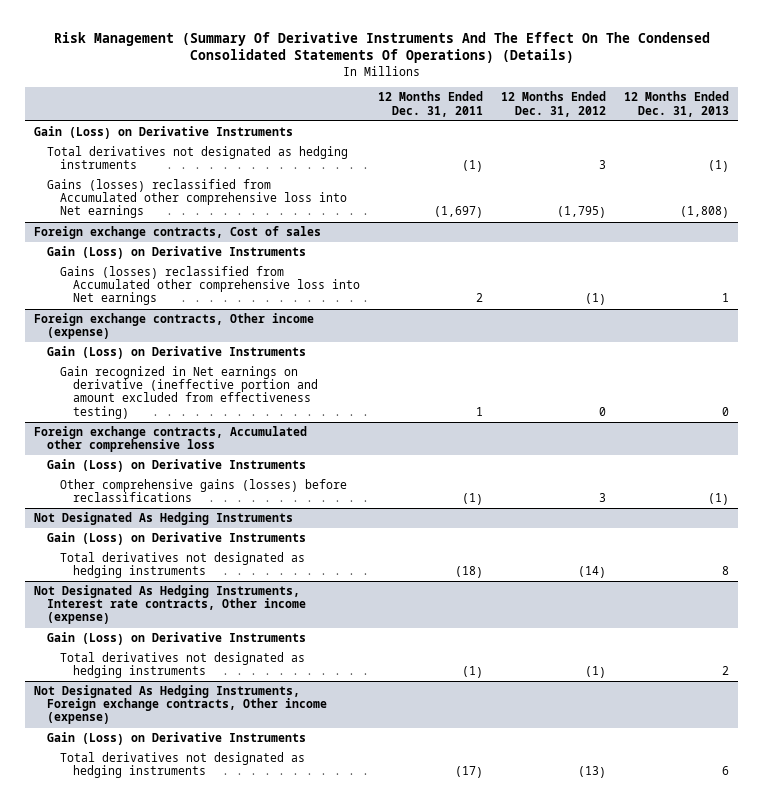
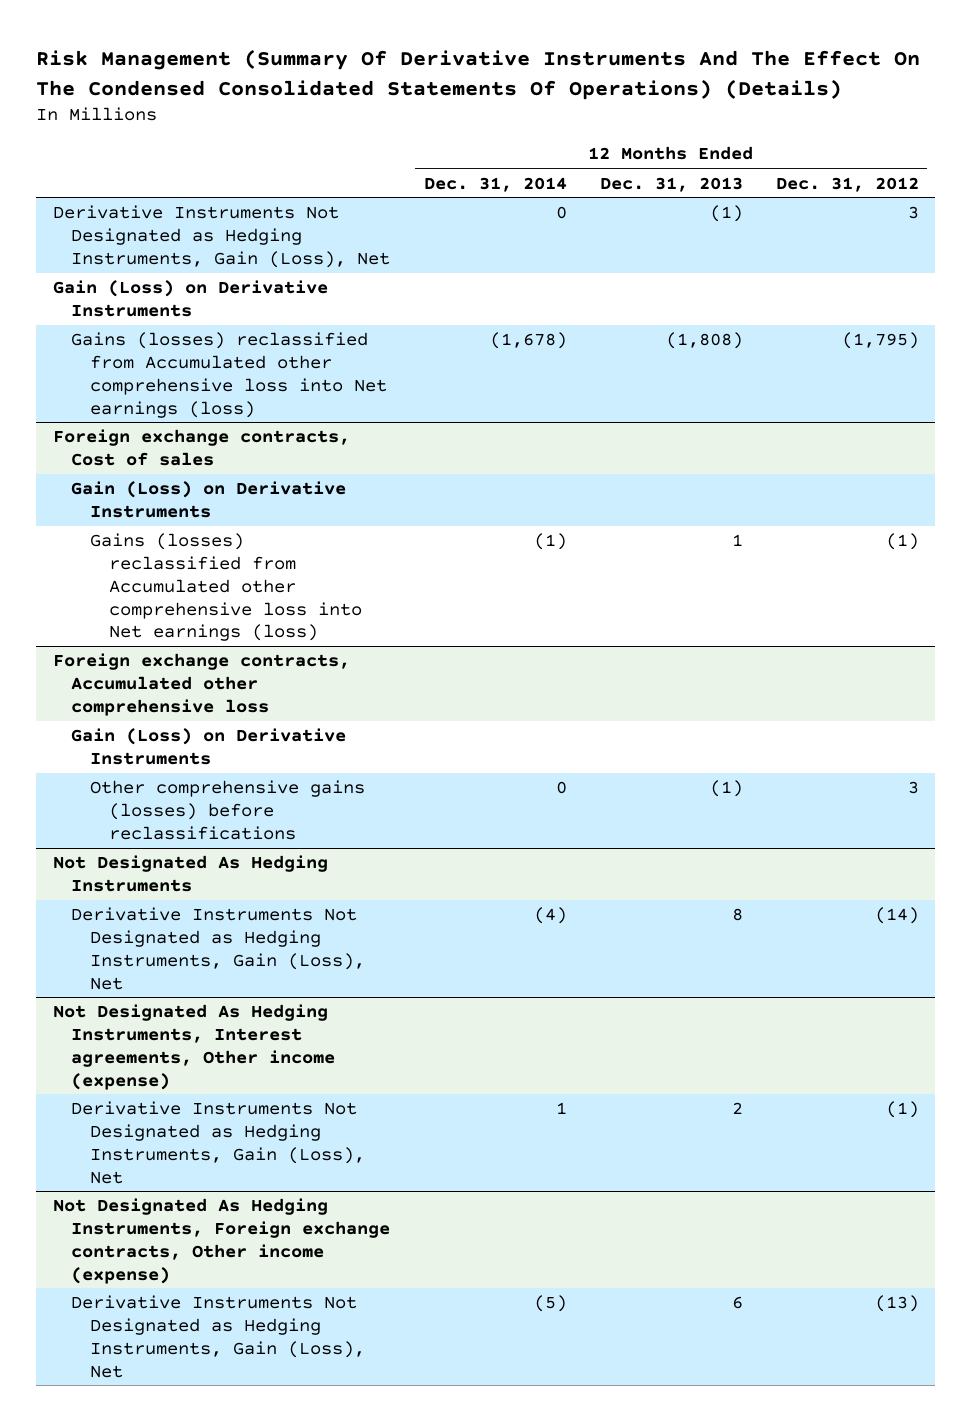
[377,91,483,117] 12 Months Ended Dec. 31, 2011 -> none
none -> [423,176,567,192] Dec. 31, 2014
none -> [52,205,391,268] Derivative Instruments Not Designated as Hedging Instruments, Gain (Loss), Net
[46,146,348,170] Total derivatives not designated as hedging instruments -> none
[46,179,347,219] Gains (losses) reclassified from Accumulated other comprehensive loss into Net earnings -> [71,332,388,418] Gains (losses) reclassified from Accumulated other comprehensive loss into Net earnings (loss)
[34,313,315,340] Foreign exchange contracts, Other income (expense) -> none
[46,346,306,360] Gain (Loss) on Derivative Instruments -> none
[59,366,318,419] Gain recognized in Net earnings on derivative (ineffective portion and amount excluded from effectiveness testing) -> none
[59,266,360,306] Gains (losses) reclassified from Accumulated other comprehensive loss into Net earnings -> [90,533,363,642] Gains (losses) reclassified from Accumulated other comprehensive loss into Net earnings (loss)
[46,532,306,546] Gain (Loss) on Derivative Instruments -> none
[46,632,306,646] Gain (Loss) on Derivative Instruments -> none
[59,552,305,579] Total derivatives not designated as hedging instruments -> [71,907,366,990] Derivative Instruments Not Designated as Hedging Instruments, Gain (Loss), Net
[34,585,306,625] Not Designated As Hedging Instruments, Interest rate contracts, Other income (expense) -> [52,1004,336,1090] Not Designated As Hedging Instruments, Interest agreements, Other income (expense)
[59,652,305,679] Total derivatives not designated as hedging instruments -> [71,1101,366,1184] Derivative Instruments Not Designated as Hedging Instruments, Gain (Loss), Net
[46,732,306,746] Gain (Loss) on Derivative Instruments -> none
[59,752,305,779] Total derivatives not designated as hedging instruments -> [71,1295,366,1378] Derivative Instruments Not Designated as Hedging Instruments, Gain (Loss), Net

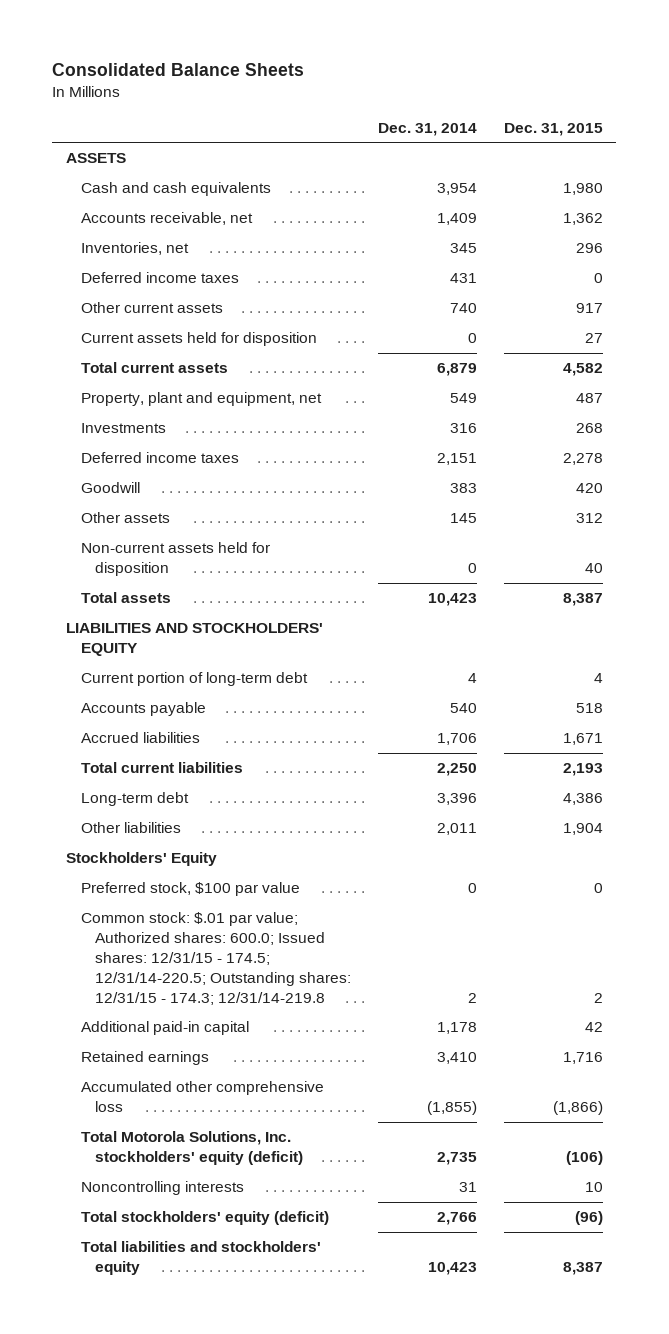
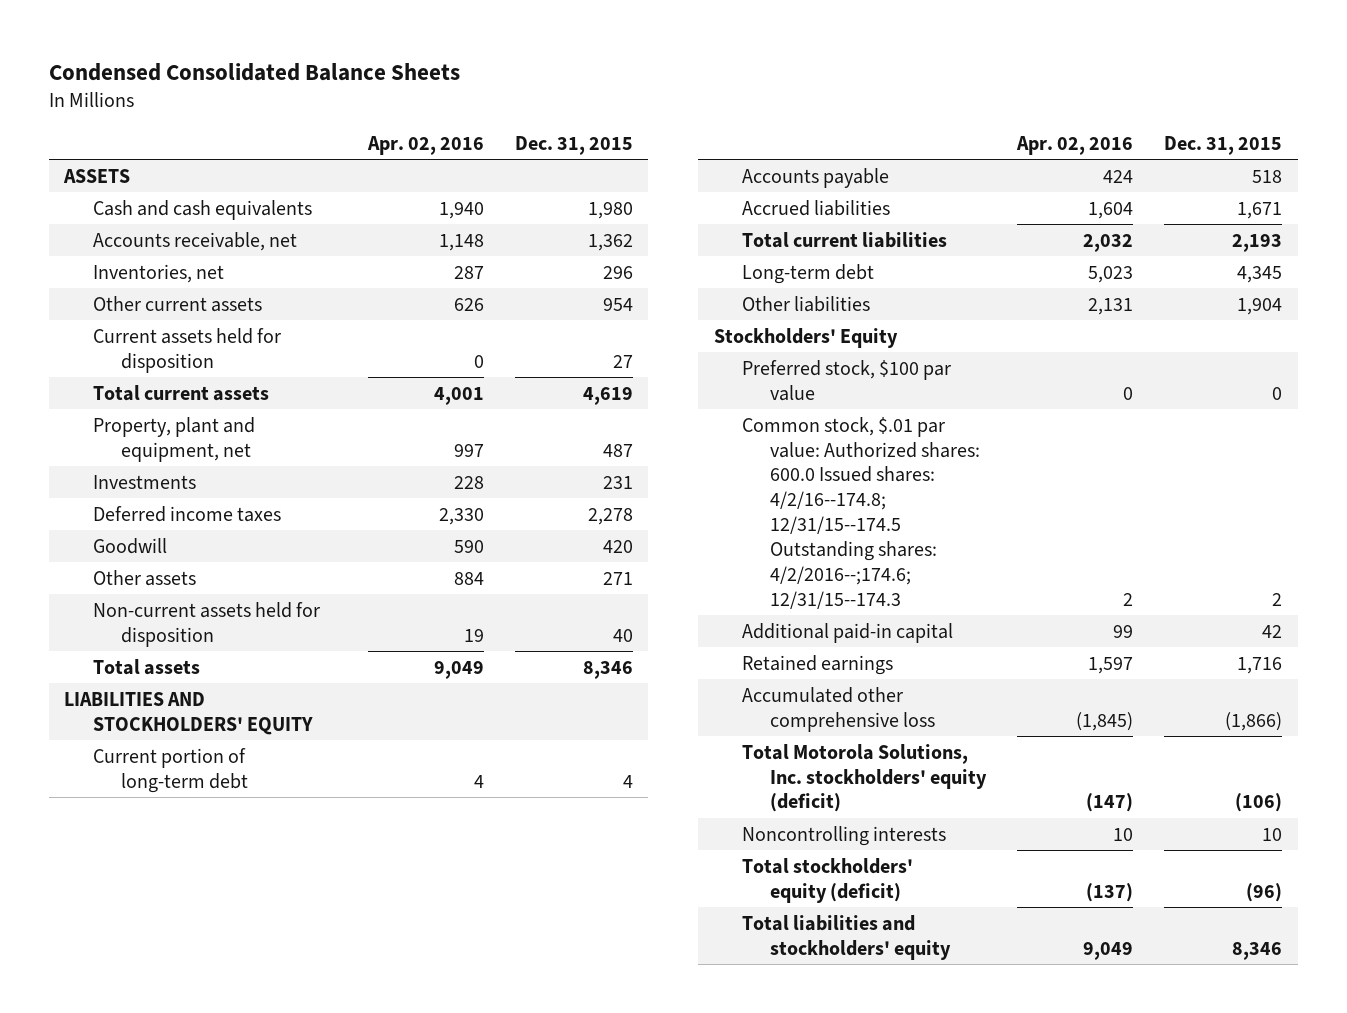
[52,63,305,77] Consolidated Balance Sheets -> [49,63,461,82] Condensed Consolidated Balance Sheets
[378,122,478,136] Dec. 31, 2014 -> none
none -> [366,136,484,156] Apr. 02, 2016
[80,272,239,284] Deferred income taxes -> none
[575,303,603,314] 917 -> [602,297,633,311] 954
[562,363,603,377] 4,582 -> [582,386,633,405] 4,619
[575,423,603,434] 268 -> [602,475,633,489] 231
[575,513,603,524] 312 -> [602,571,633,585] 271
[562,593,603,607] 8,387 -> [582,660,633,679] 8,346
[562,793,603,806] 4,386 -> [1237,265,1283,283] 4,345
[80,912,352,1005] Common stock: $.01 par value; Authorized shares: 600.0; Issued shares: 12/31/15 - 174.5; 12/31/14-220.5; Outstanding shares: 12/31/15 - 174.3; 12/31/14-219.8 -> [742,416,981,609] Common stock, $.01 par value: Authorized shares: 600.0 Issued shares: 4/2/16--174.8; 12/31/15--174.5 Outstanding shares: 4/2/2016--;174.6; 12/31/15--174.3
[562,1262,603,1276] 8,387 -> [1232,941,1283,960] 8,346

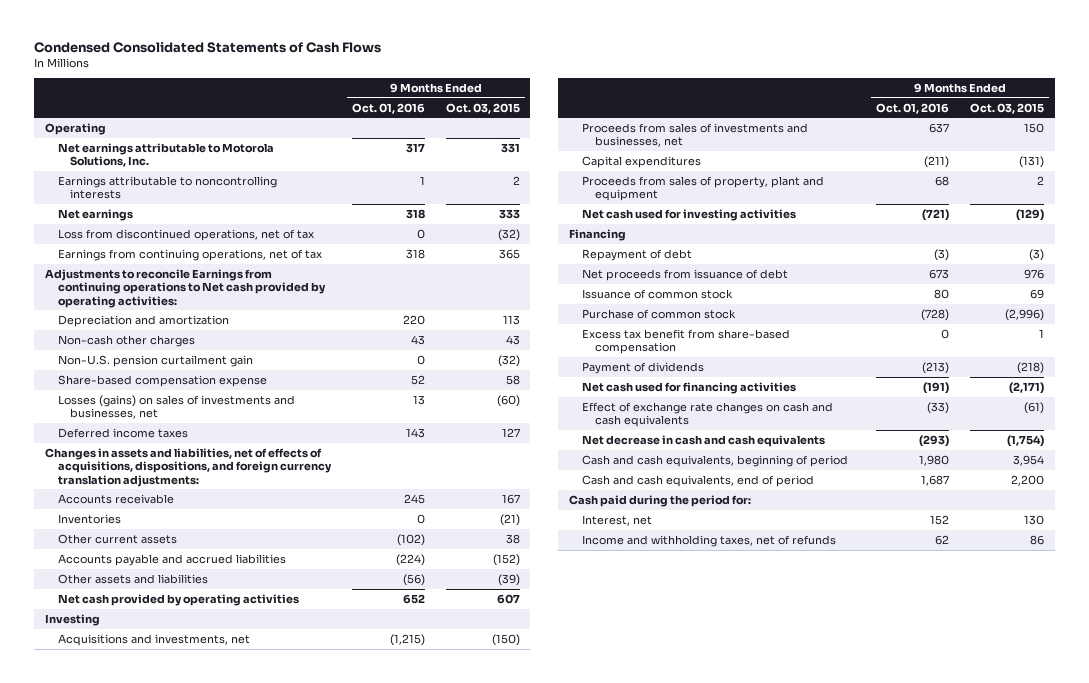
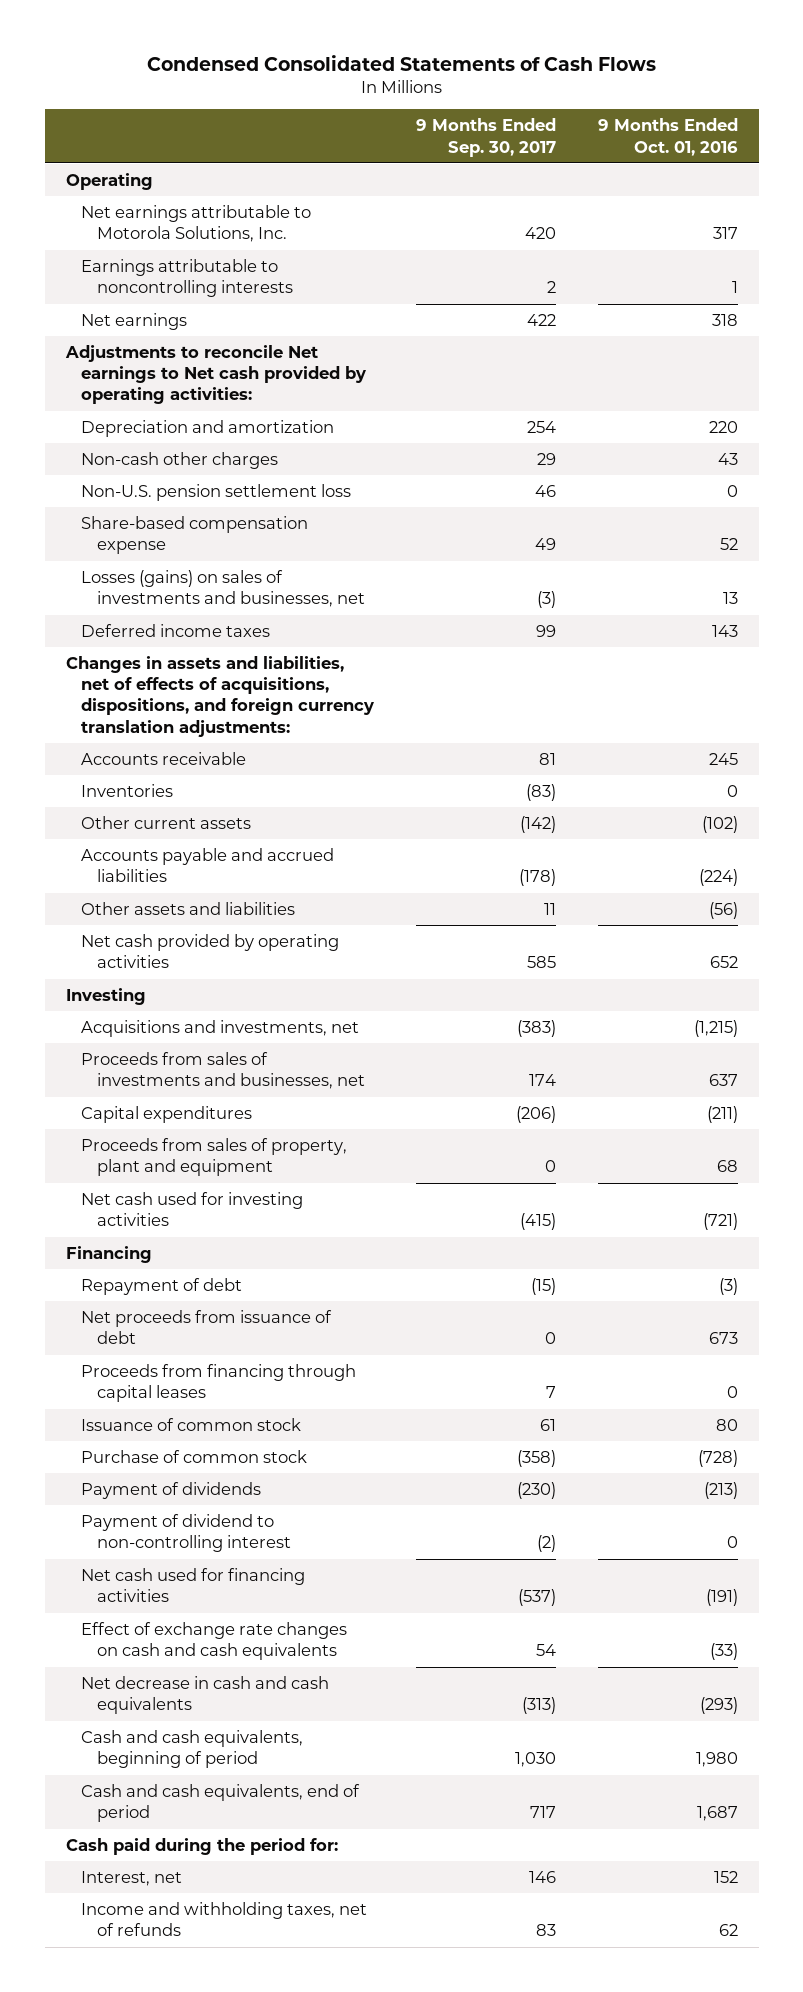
[445,102,520,114] Oct. 03, 2015 -> none
none -> [415,118,556,157] 9 Months Ended Sep. 30, 2017
[57,228,314,241] Loss from discontinued operations, net of tax -> none
[57,248,322,261] Earnings from continuing operations, net of tax -> none
[44,268,326,308] Adjustments to reconcile Earnings from continuing operations to Net cash provided by operating activities: -> [64,344,367,405] Adjustments to reconcile Net earnings to Net cash provided by operating activities:
[57,354,253,367] Non-U.S. pension curtailment gain -> [81,483,352,501] Non-U.S. pension settlement loss
none -> [81,1363,357,1403] Proceeds from financing through capital leases
[581,328,790,355] Excess tax benefit from share-based compensation -> none
none -> [81,1513,291,1553] Payment of dividend to non-controlling interest

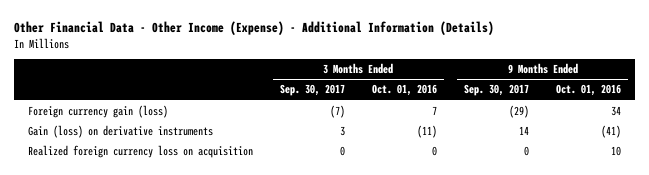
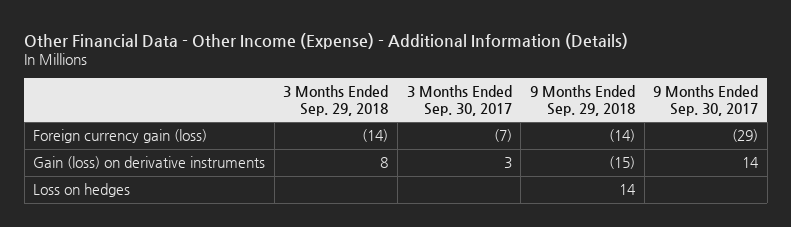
[371,84,437,97] Oct. 01, 2016 -> none
[556,84,622,97] Oct. 01, 2016 -> none
none -> [283,85,389,116] 3 Months Ended Sep. 29, 2018
none -> [529,85,635,116] 9 Months Ended Sep. 29, 2018
[27,145,253,159] Realized foreign currency loss on acquisition -> none
none -> [33,183,131,198] Loss on hedges

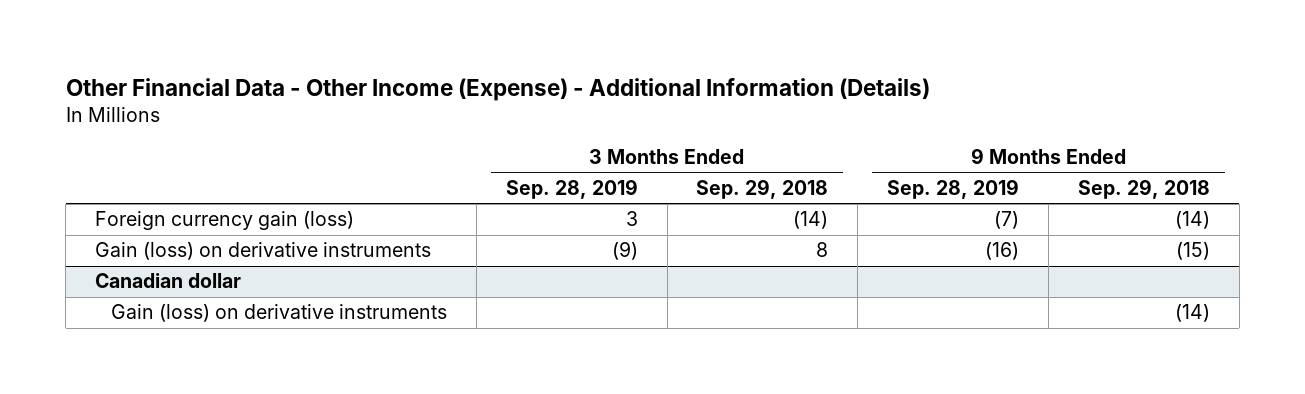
[406,85,512,116] 3 Months Ended Sep. 30, 2017 -> none
[653,85,759,116] 9 Months Ended Sep. 30, 2017 -> none
none -> [505,178,638,199] Sep. 28, 2019
none -> [887,178,1020,199] Sep. 28, 2019
[33,183,131,198] Loss on hedges -> none
none -> [94,273,241,289] Canadian dollar
none -> [110,304,447,323] Gain (loss) on derivative instruments

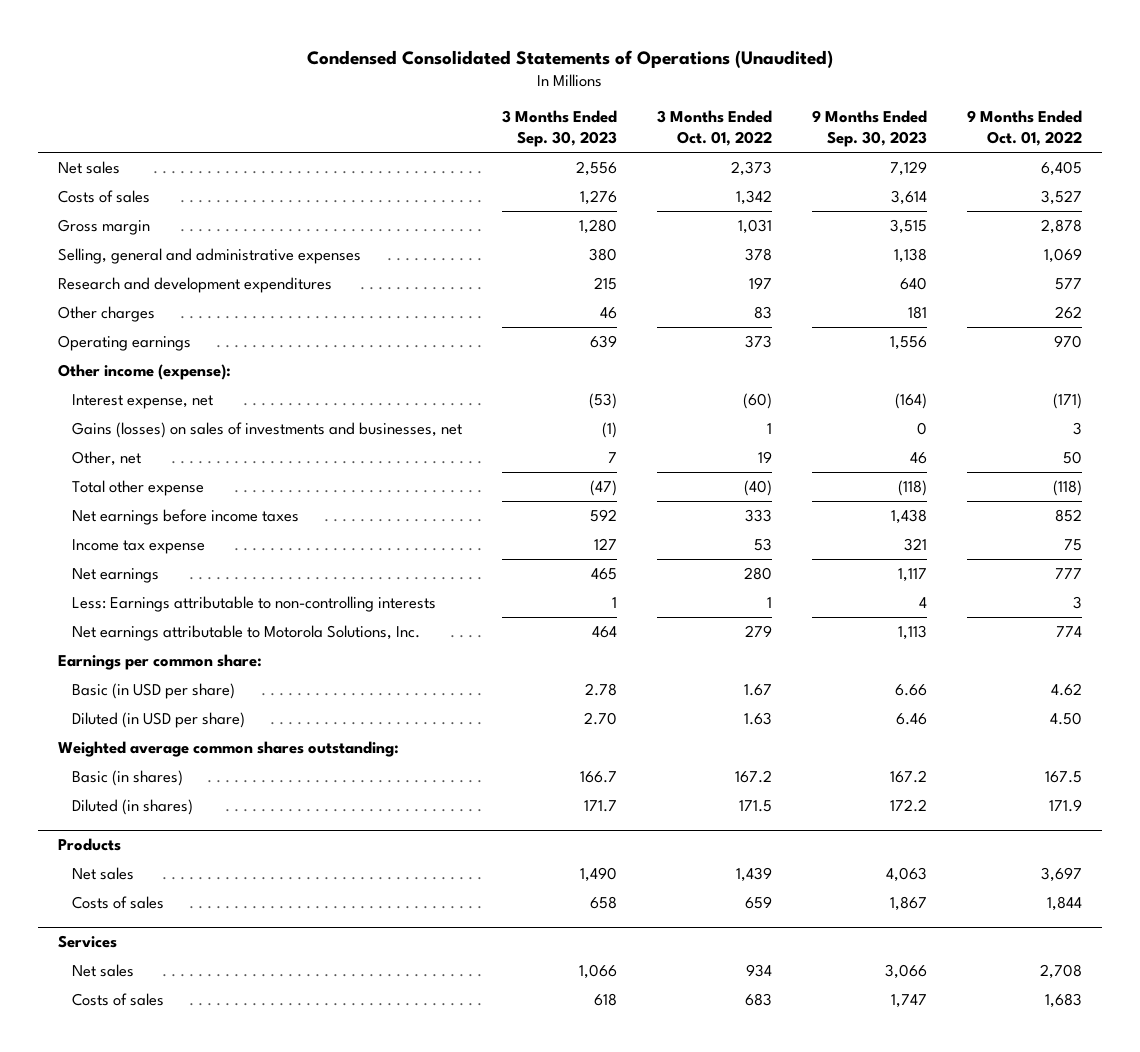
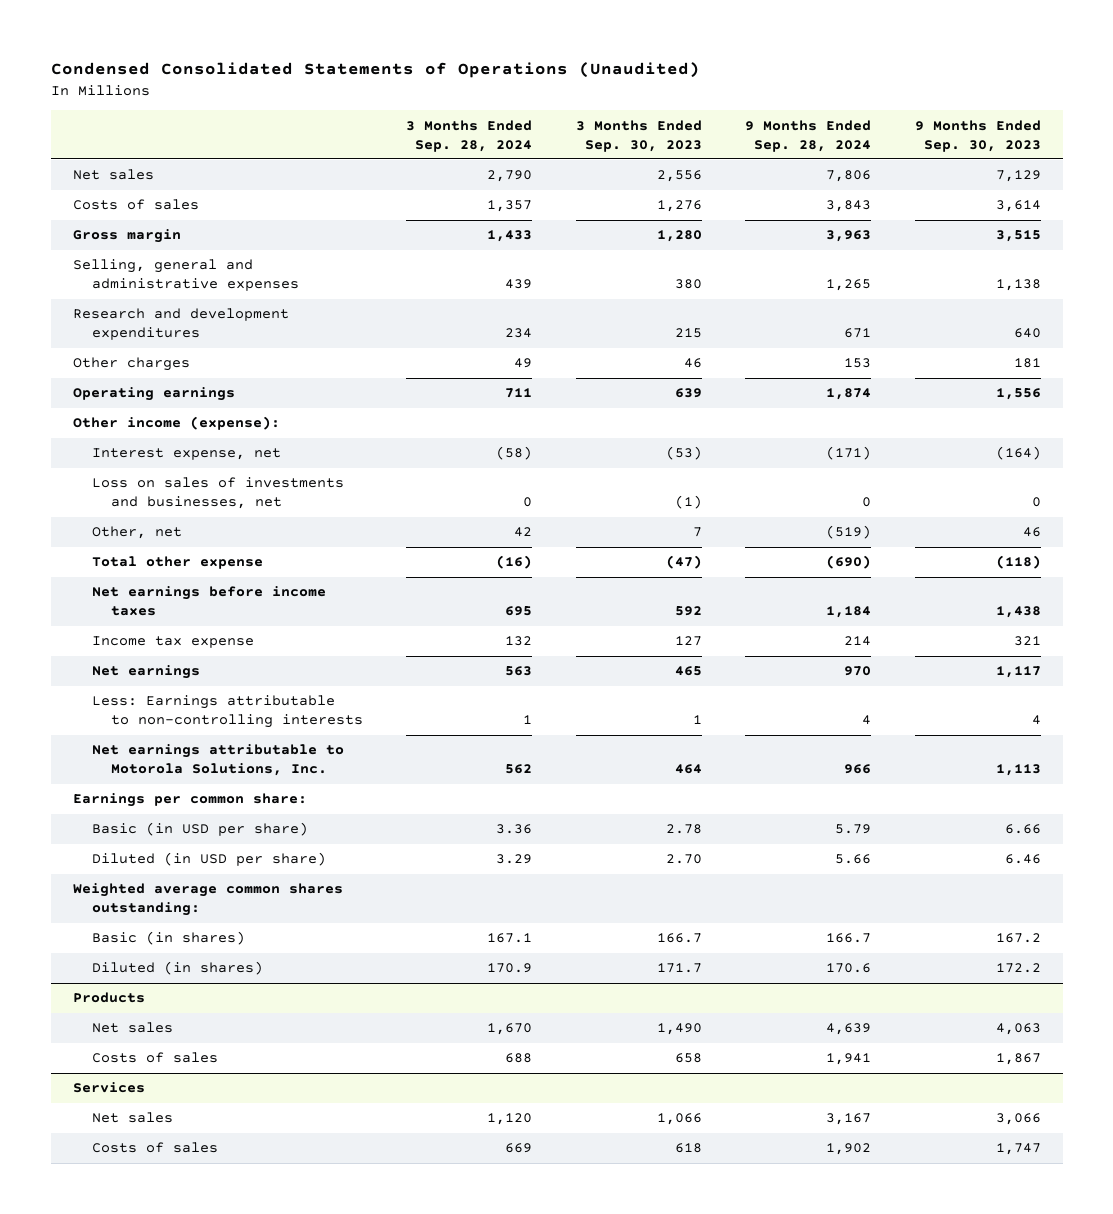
[656,110,772,147] 3 Months Ended Oct. 01, 2022 -> none
[966,110,1082,147] 9 Months Ended Oct. 01, 2022 -> none
none -> [406,119,533,152] 3 Months Ended Sep. 28, 2024
none -> [745,119,872,152] 9 Months Ended Sep. 28, 2024
[72,421,463,438] Gains (losses) on sales of investments and businesses, net -> [91,477,344,510] Loss on sales of investments and businesses, net

